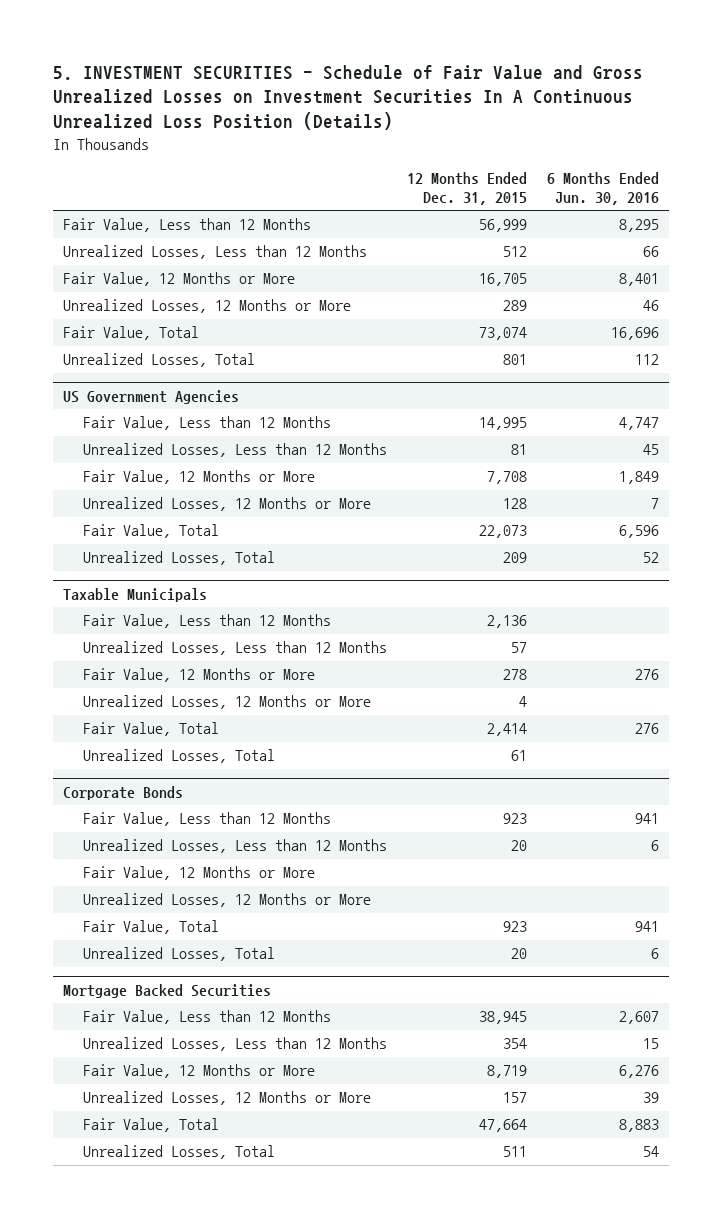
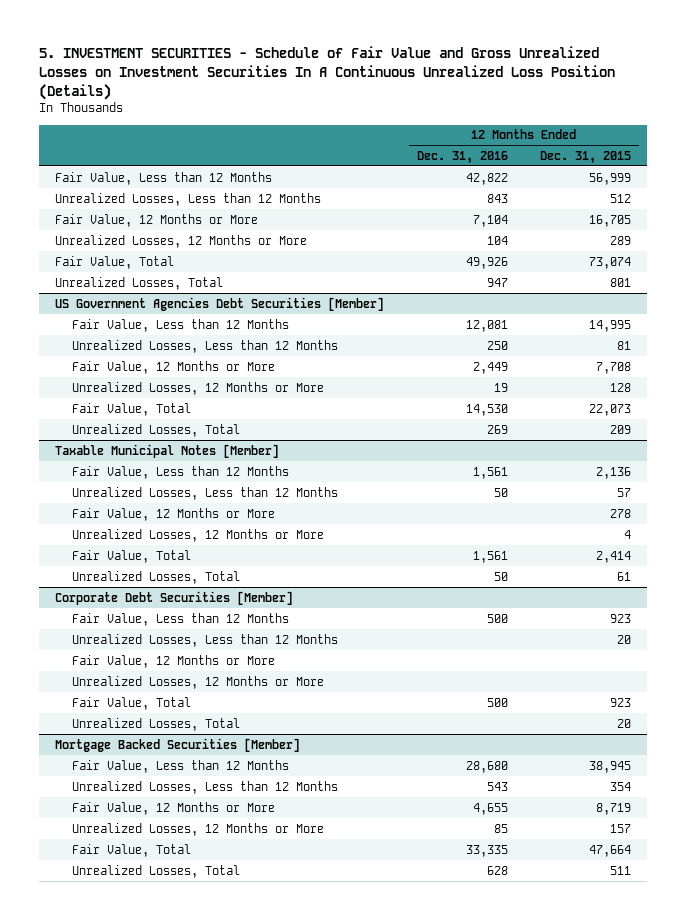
[547,171,660,205] 6 Months Ended Jun. 30, 2016 -> none
none -> [416,150,508,163] Dec. 31, 2016
[62,389,239,404] US Government Agencies -> [55,296,385,311] US Government Agencies Debt Securities [Member]
[62,587,207,602] Taxable Municipals -> [55,443,280,458] Taxable Municipal Notes [Member]
[62,785,183,800] Corporate Bonds -> [55,590,294,605] Corporate Debt Securities [Member]
[62,983,271,998] Mortgage Backed Securities -> [55,737,301,752] Mortgage Backed Securities [Member]

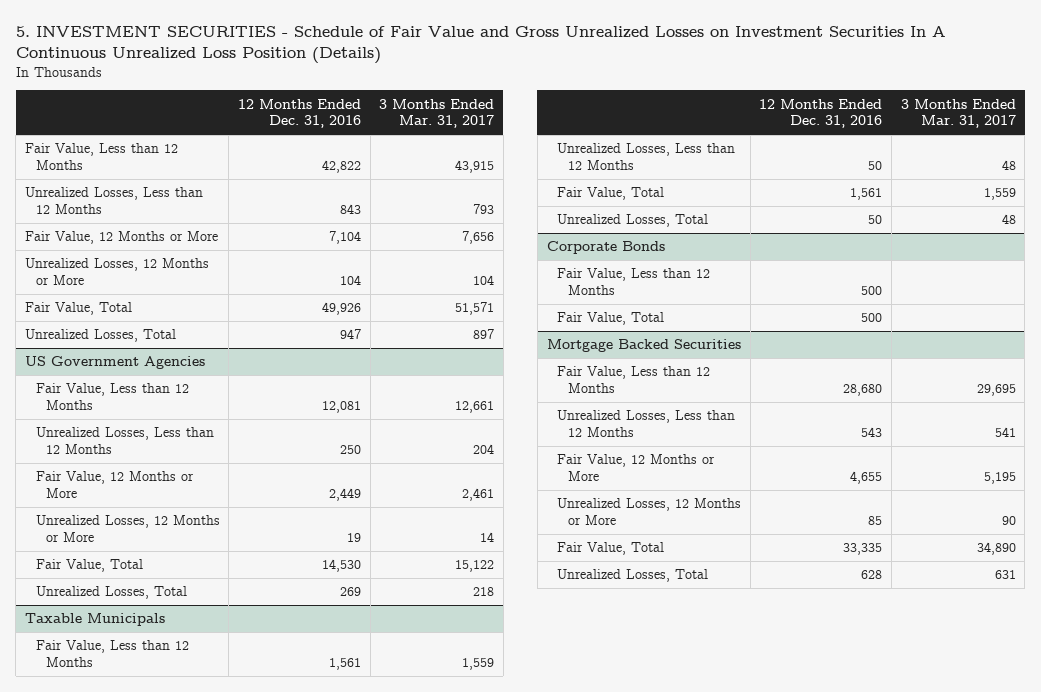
[539,150,631,163] Dec. 31, 2015 -> none
none -> [379,98,495,129] 3 Months Ended Mar. 31, 2017
[55,296,385,311] US Government Agencies Debt Securities [Member] -> [25,356,206,370] US Government Agencies
[55,443,280,458] Taxable Municipal Notes [Member] -> [25,613,166,627] Taxable Municipals
[72,507,276,521] Fair Value, 12 Months or More -> none
[72,528,325,542] Unrealized Losses, 12 Months or More -> none
[55,590,294,605] Corporate Debt Securities [Member] -> [546,241,665,255] Corporate Bonds
[72,633,339,647] Unrealized Losses, Less than 12 Months -> none
[72,654,276,668] Fair Value, 12 Months or More -> none
[72,675,325,689] Unrealized Losses, 12 Months or More -> none
[72,717,241,731] Unrealized Losses, Total -> none
[55,737,301,752] Mortgage Backed Securities [Member] -> [546,339,741,353] Mortgage Backed Securities

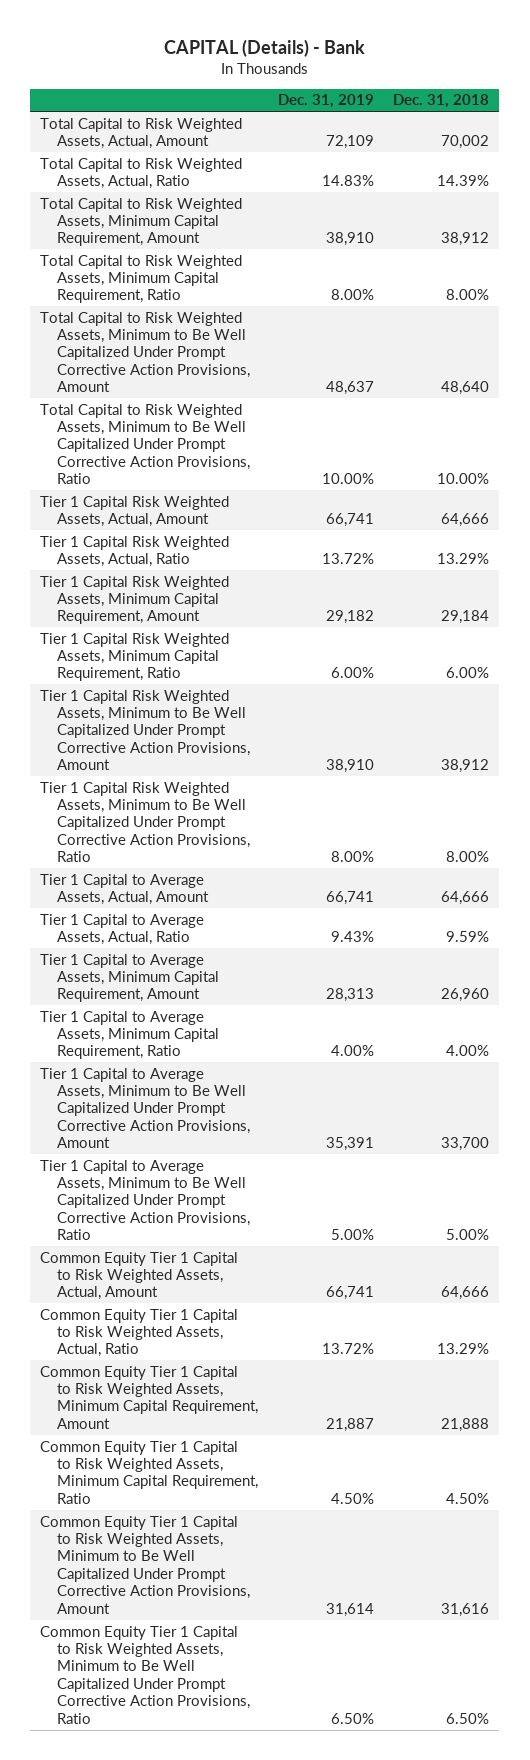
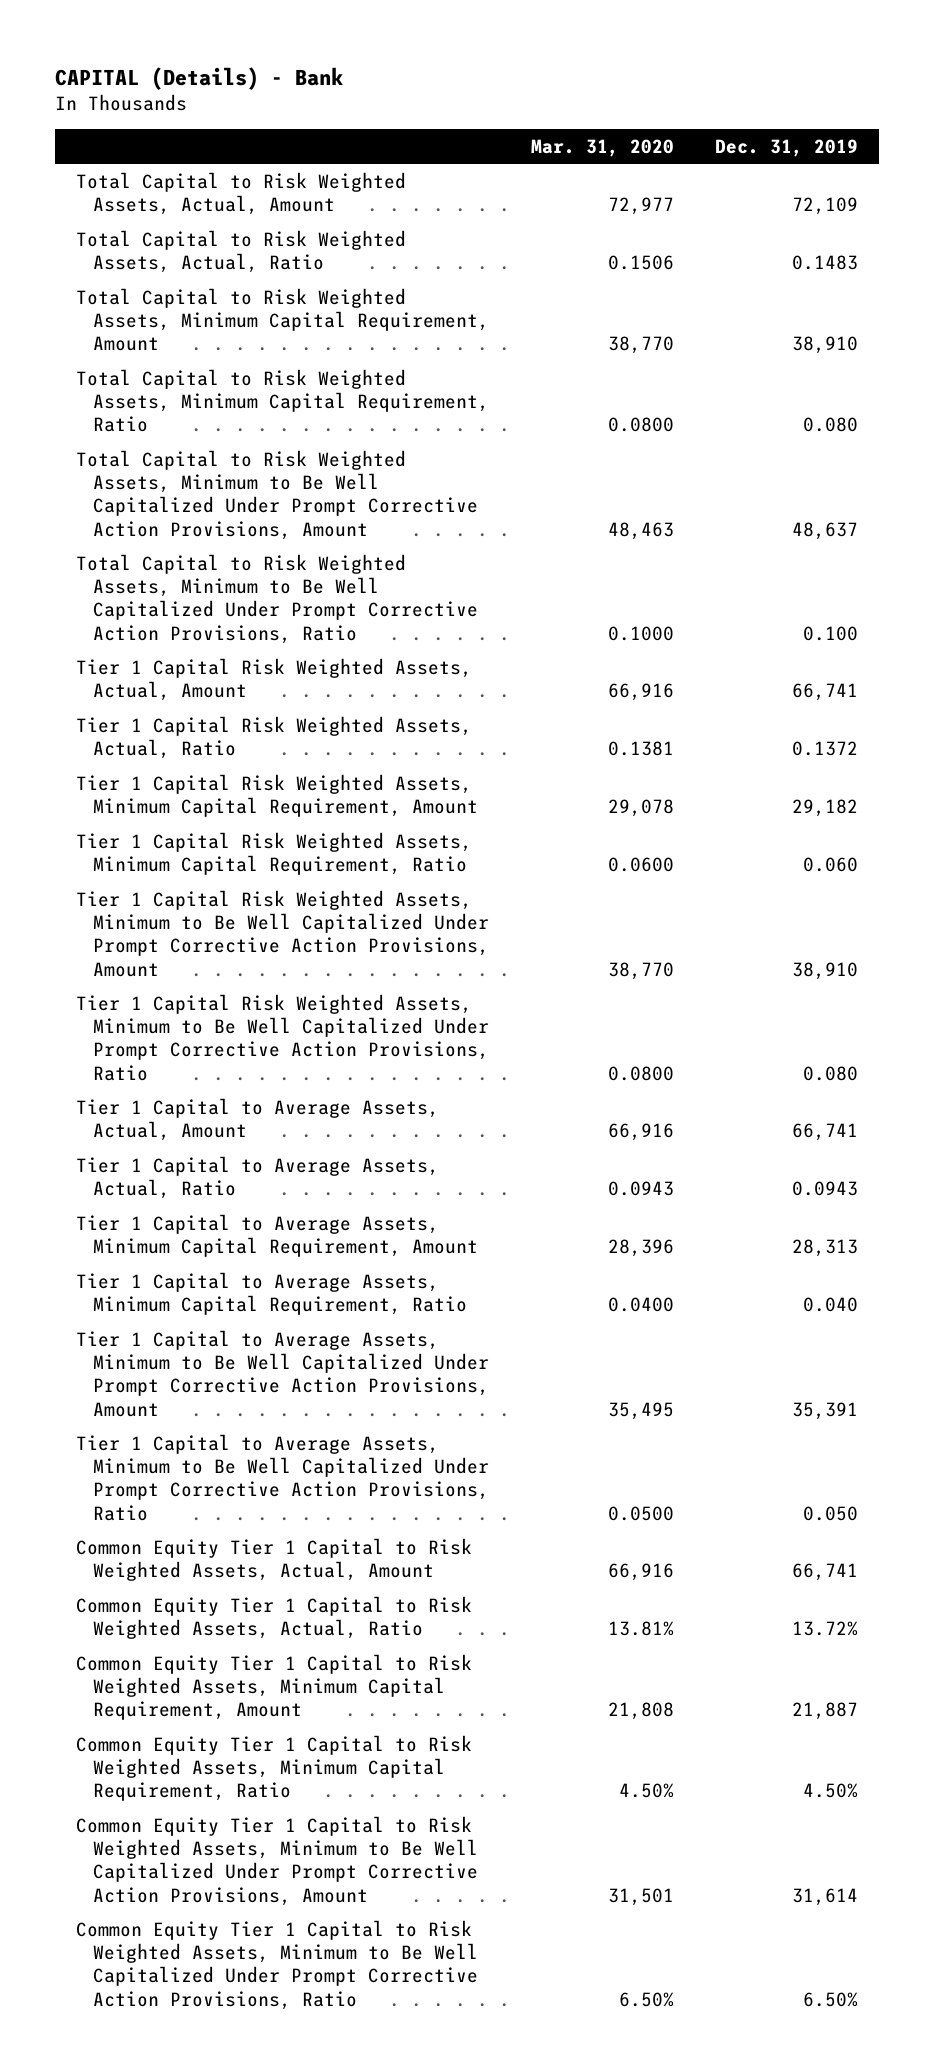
[393,94,490,109] Dec. 31, 2018 -> none
none -> [530,138,674,157] Mar. 31, 2020
[321,175,374,187] 14.83% -> [792,255,859,271] 0.1483
[330,289,374,301] 8.00% -> [803,417,859,433] 0.080
[321,473,374,485] 10.00% -> [803,625,859,641] 0.100
[321,553,374,565] 13.72% -> [792,741,859,757] 0.1372
[330,667,374,679] 6.00% -> [803,857,859,873] 0.060
[330,851,374,863] 8.00% -> [803,1065,859,1081] 0.080
[330,931,374,943] 9.43% -> [792,1181,859,1197] 0.0943
[330,1045,374,1057] 4.00% -> [803,1297,859,1313] 0.040
[330,1229,374,1241] 5.00% -> [803,1505,859,1521] 0.050

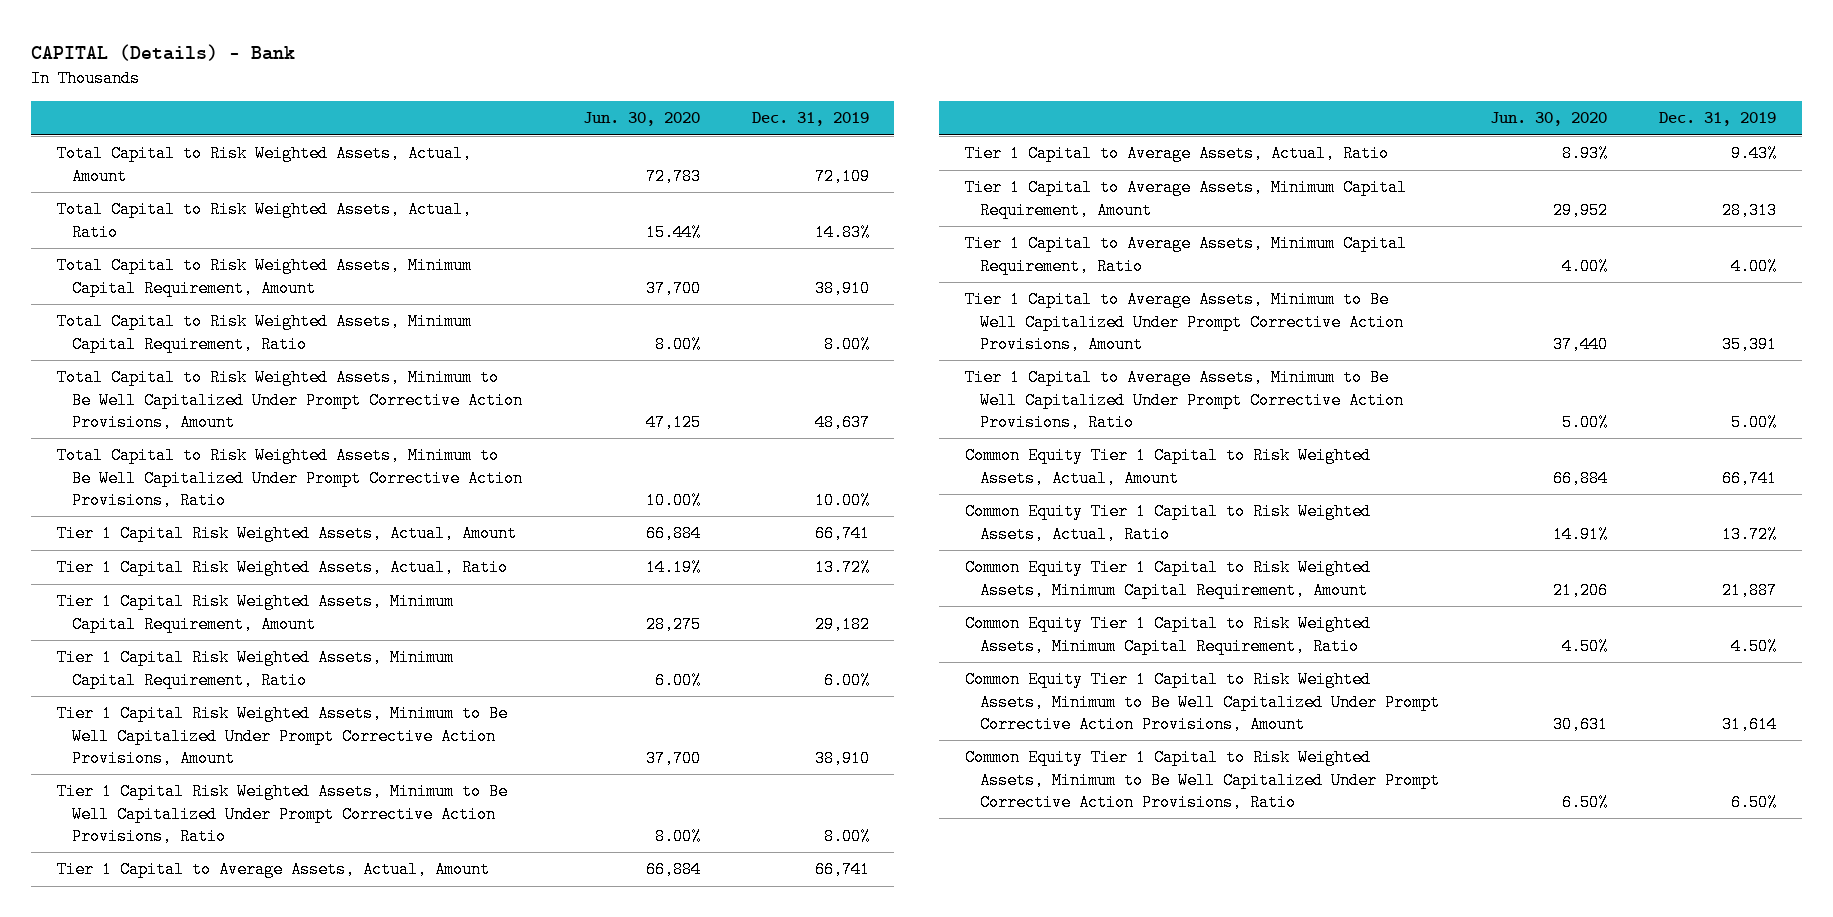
[530,138,674,157] Mar. 31, 2020 -> none
none -> [582,112,700,127] Jun. 30, 2020
[792,255,859,271] 0.1483 -> [814,223,870,241] 14.83%
[803,417,859,433] 0.080 -> [823,335,870,353] 8.00%
[803,625,859,641] 0.100 -> [814,491,870,509] 10.00%
[792,741,859,757] 0.1372 -> [814,559,870,577] 13.72%
[803,857,859,873] 0.060 -> [823,671,870,689] 6.00%
[803,1065,859,1081] 0.080 -> [823,827,870,845] 8.00%
[792,1181,859,1197] 0.0943 -> [1731,145,1778,163] 9.43%
[803,1297,859,1313] 0.040 -> [1731,257,1778,275] 4.00%
[803,1505,859,1521] 0.050 -> [1731,413,1778,431] 5.00%

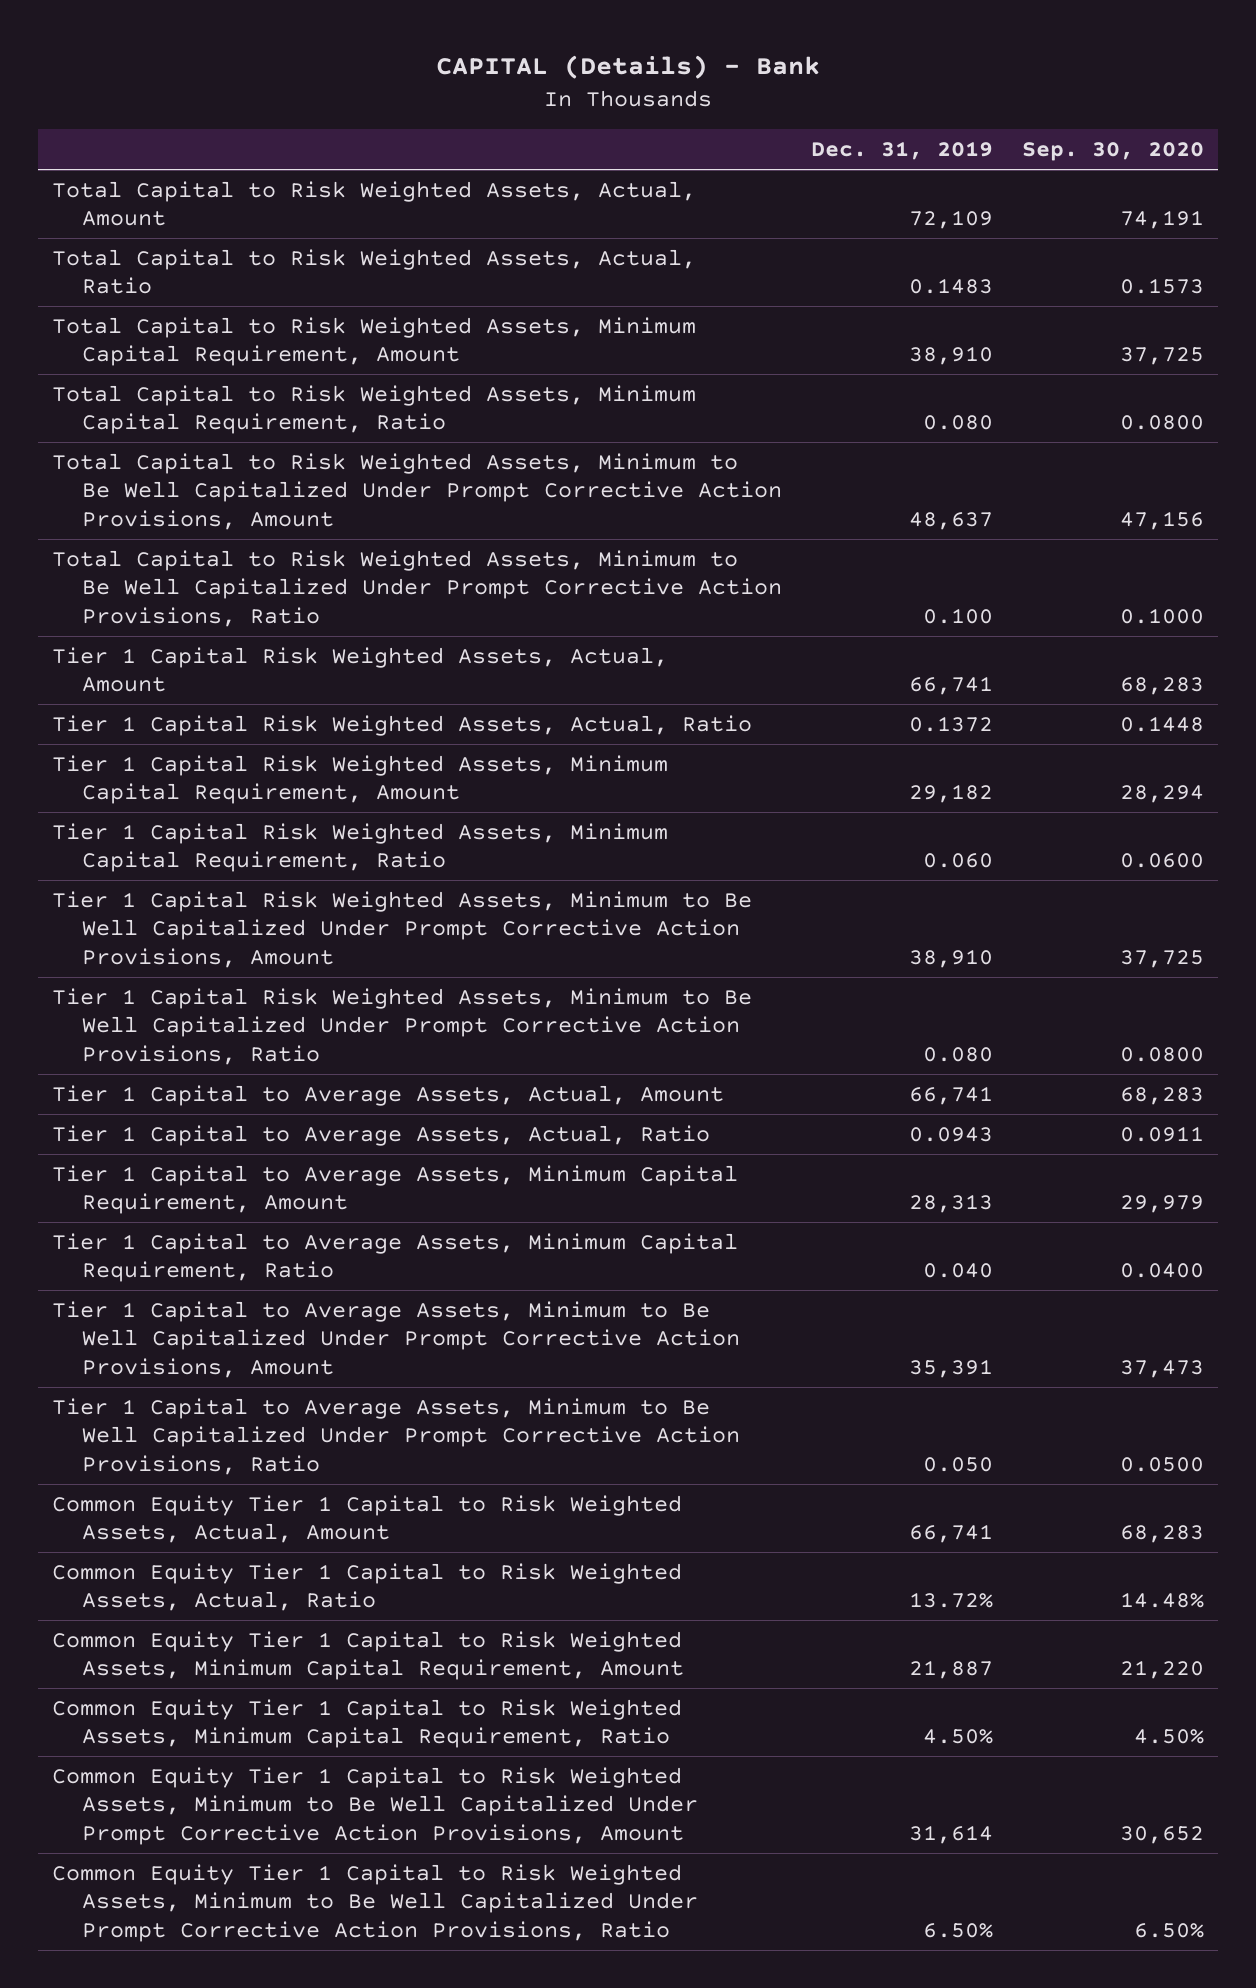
[582,112,700,127] Jun. 30, 2020 -> none
none -> [1021,142,1204,162] Sep. 30, 2020
[814,223,870,241] 14.83% -> [908,278,993,295] 0.1483
[823,335,870,353] 8.00% -> [922,415,993,431] 0.080
[814,491,870,509] 10.00% -> [922,607,993,624] 0.100
[814,559,870,577] 13.72% -> [908,715,993,732] 0.1372
[823,671,870,689] 6.00% -> [922,853,993,869] 0.060
[823,827,870,845] 8.00% -> [922,1046,993,1062] 0.080
[1731,145,1778,163] 9.43% -> [908,1126,993,1142] 0.0943
[1731,257,1778,275] 4.00% -> [922,1263,993,1279] 0.040
[1731,413,1778,431] 5.00% -> [922,1456,993,1472] 0.050

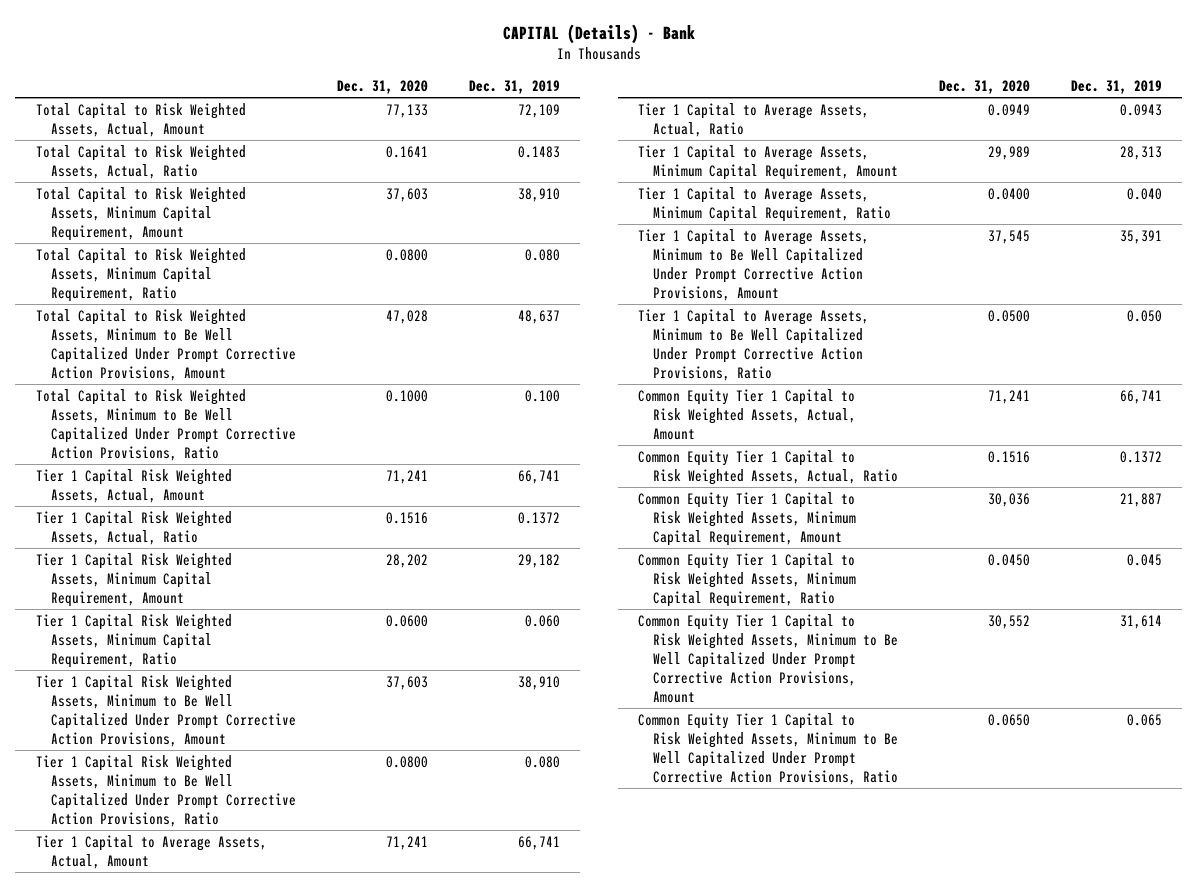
[1021,142,1204,162] Sep. 30, 2020 -> none
none -> [336,80,428,95] Dec. 31, 2020
[908,1592,993,1609] 13.72% -> [1120,450,1163,463] 0.1372
[922,1729,993,1745] 4.50% -> [1127,553,1163,566] 0.045
[922,1922,993,1938] 6.50% -> [1127,713,1163,726] 0.065

